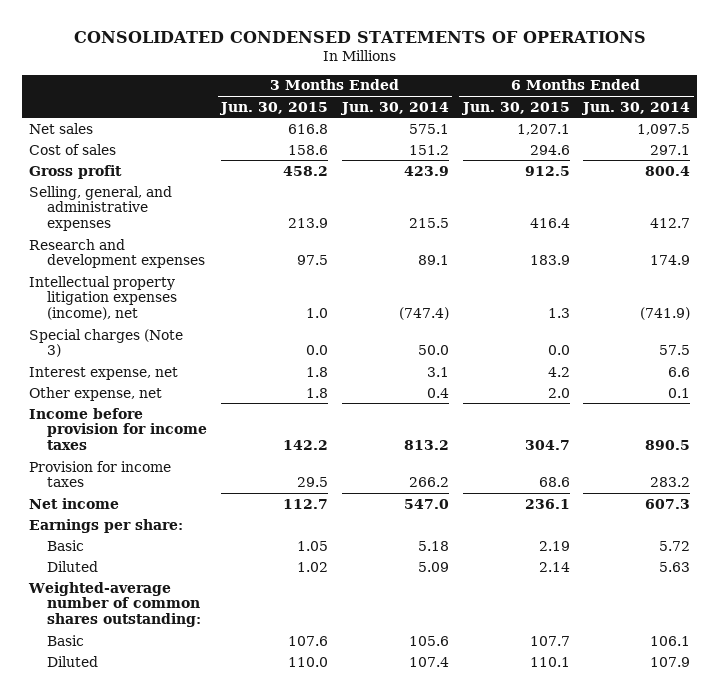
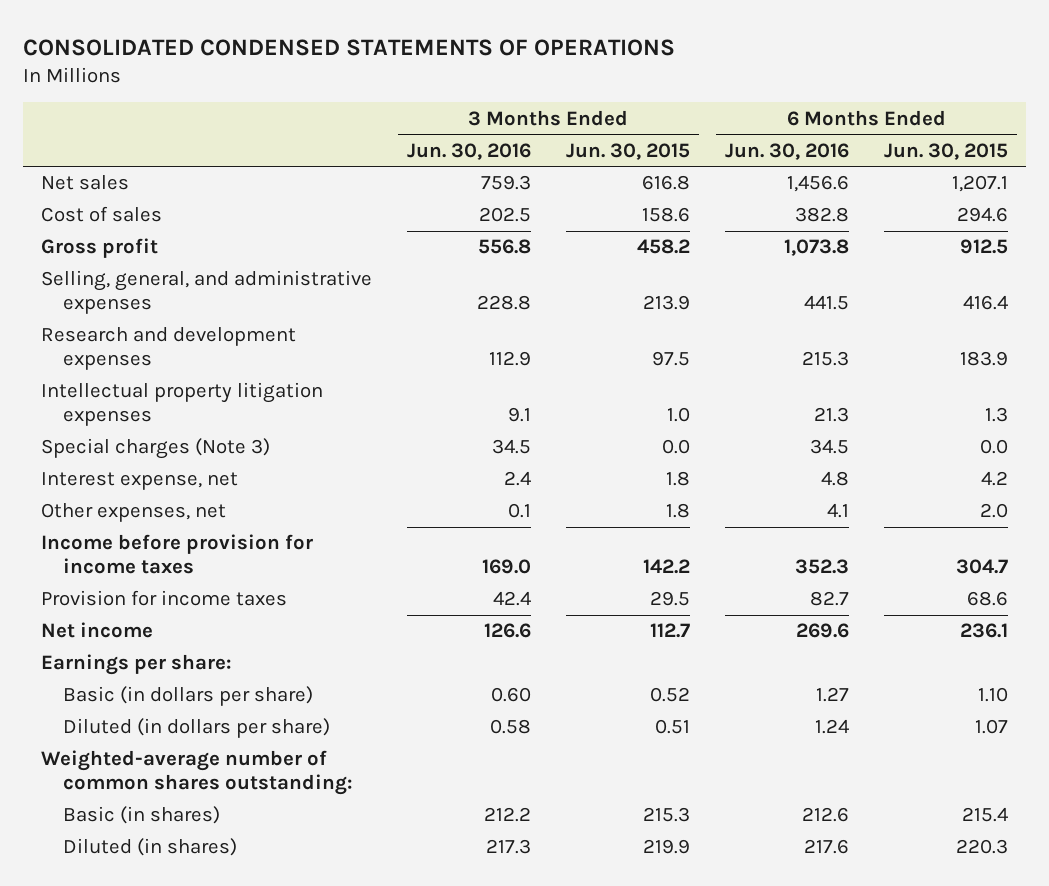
[339,101,449,115] Jun. 30, 2014 -> none
[581,101,691,115] Jun. 30, 2014 -> none
none -> [406,142,531,160] Jun. 30, 2016
none -> [725,142,850,160] Jun. 30, 2016
[28,275,178,321] Intellectual property litigation expenses (income), net -> [40,382,323,427] Intellectual property litigation expenses
[28,386,162,401] Other expense, net -> [40,503,226,523] Other expenses, net
[47,539,85,551] Basic -> [63,686,314,707] Basic (in dollars per share)
[297,540,329,551] 1.05 -> [649,687,690,703] 0.52
[538,540,570,551] 2.19 -> [978,687,1009,703] 1.10
[47,560,99,572] Diluted -> [63,718,331,739] Diluted (in dollars per share)
[297,561,329,572] 1.02 -> [654,719,690,735] 0.51
[538,561,570,572] 2.14 -> [975,719,1009,735] 1.07
[47,634,85,646] Basic -> [63,806,221,825] Basic (in shares)
[288,635,329,646] 107.6 -> [642,807,690,823] 215.3
[529,635,570,646] 107.7 -> [962,807,1009,823] 215.4
[47,655,99,667] Diluted -> [63,838,238,857] Diluted (in shares)
[288,656,329,667] 110.0 -> [642,839,690,855] 219.9
[529,656,570,667] 110.1 -> [956,839,1009,855] 220.3

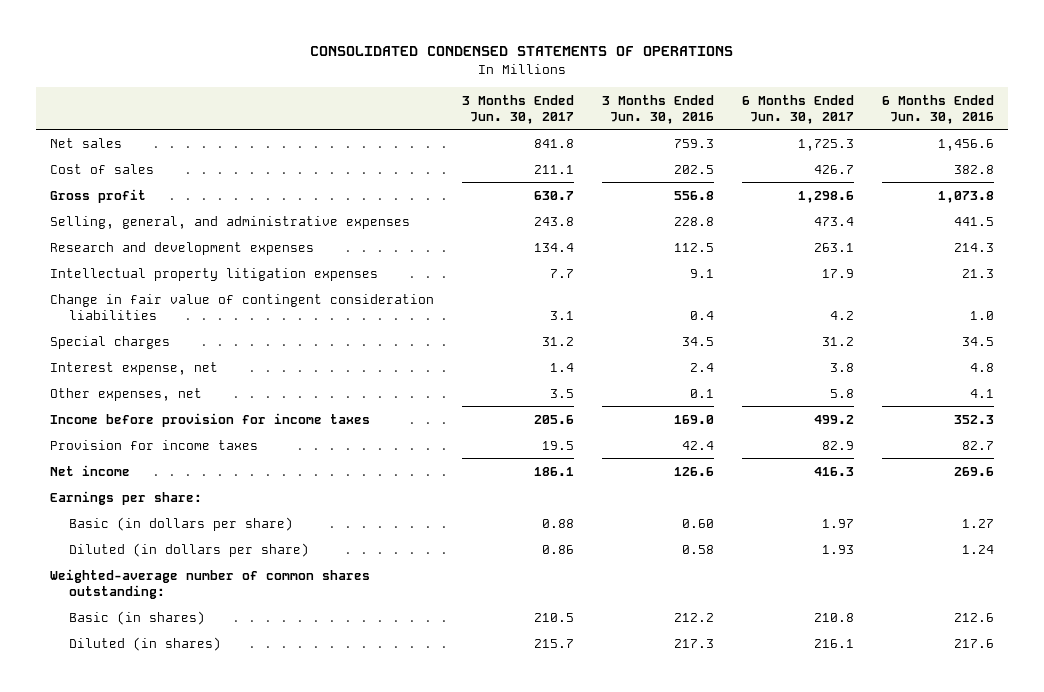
[565,142,690,160] Jun. 30, 2015 -> none
[884,142,1009,160] Jun. 30, 2015 -> none
none -> [461,94,574,124] 3 Months Ended Jun. 30, 2017
none -> [742,94,855,124] 6 Months Ended Jun. 30, 2017
[488,351,531,367] 112.9 -> [673,242,714,252] 112.5
[802,351,850,367] 215.3 -> [954,242,995,252] 214.3
none -> [49,293,434,320] Change in fair value of contingent consideration liabilities
[40,438,270,460] Special charges (Note 3) -> [49,335,170,349] Special charges

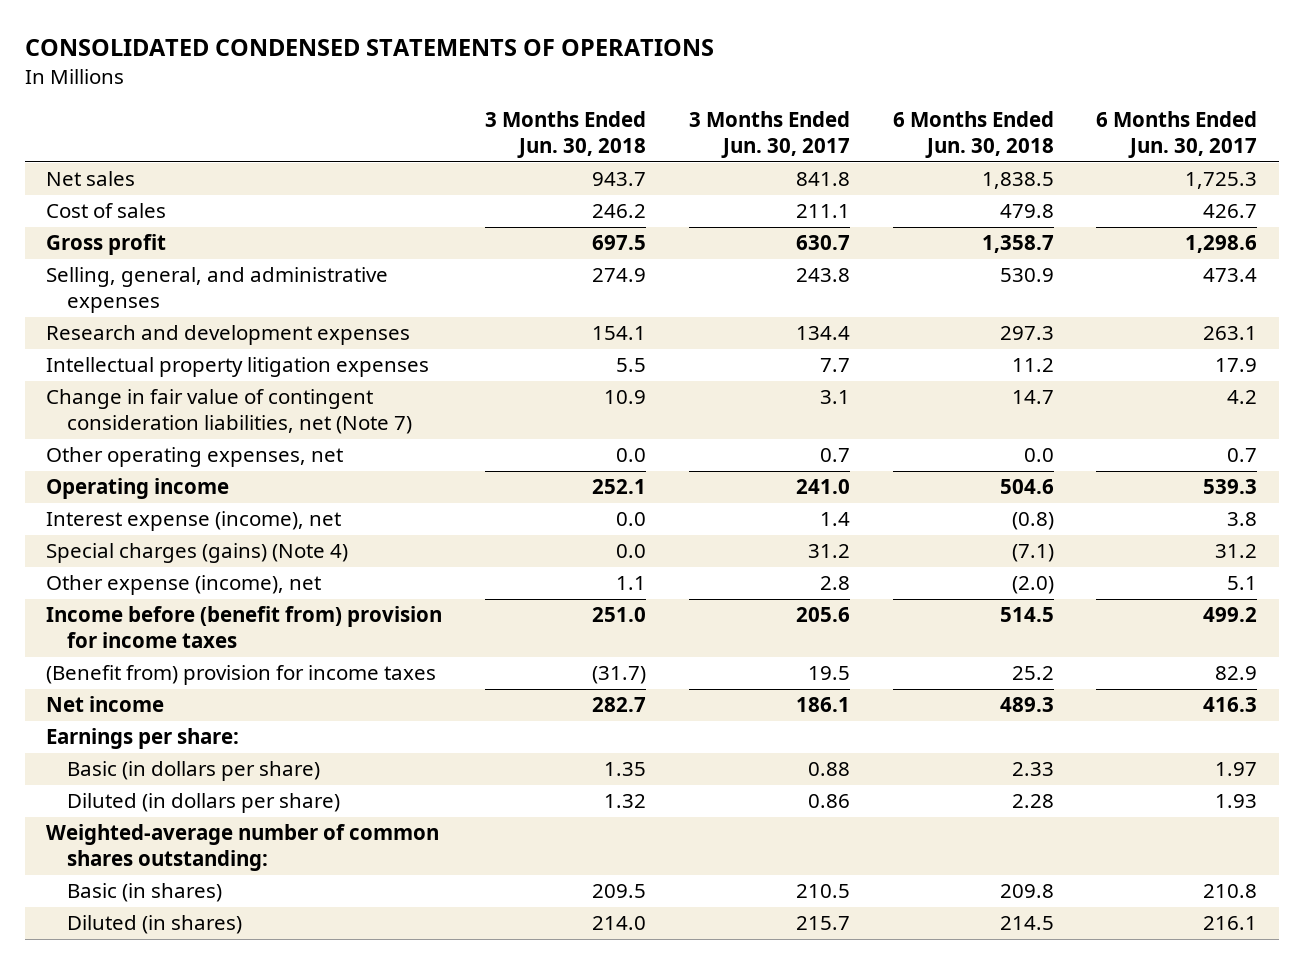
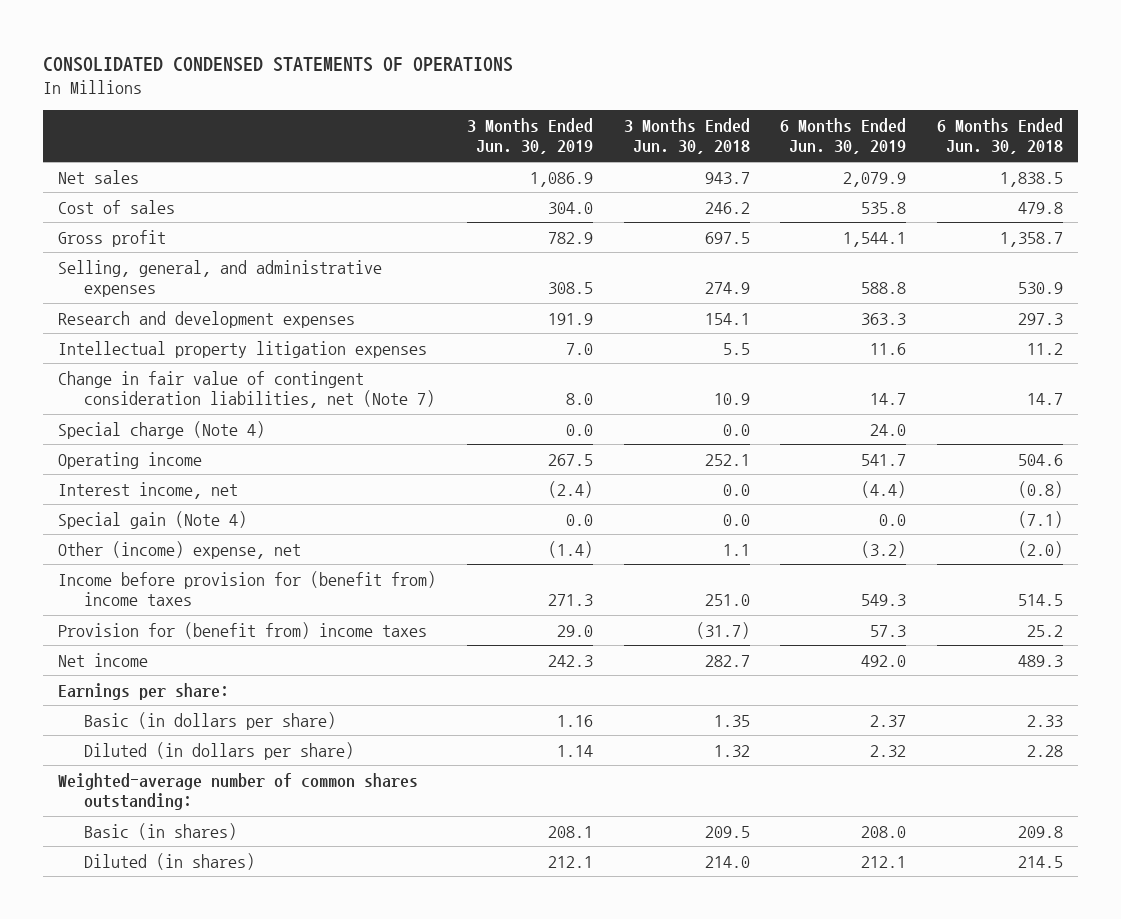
[688,111,850,159] 3 Months Ended Jun. 30, 2017 -> none
[1096,111,1258,159] 6 Months Ended Jun. 30, 2017 -> none
none -> [466,118,593,155] 3 Months Ended Jun. 30, 2019
none -> [780,118,907,155] 6 Months Ended Jun. 30, 2019
[46,447,344,468] Other operating expenses, net -> none
none -> [58,420,266,439] Special charge (Note 4)
[46,511,342,532] Interest expense (income), net -> [58,481,239,499] Interest income, net
[46,543,349,564] Special charges (gains) (Note 4) -> [58,510,248,529] Special gain (Note 4)
[46,575,322,596] Other expense (income), net -> [58,540,302,559] Other (income) expense, net
[46,606,443,649] Income before (benefit from) provision for income taxes -> [58,570,437,607] Income before provision for (benefit from) income taxes
[46,665,437,686] (Benefit from) provision for income taxes -> [58,621,428,639] Provision for (benefit from) income taxes

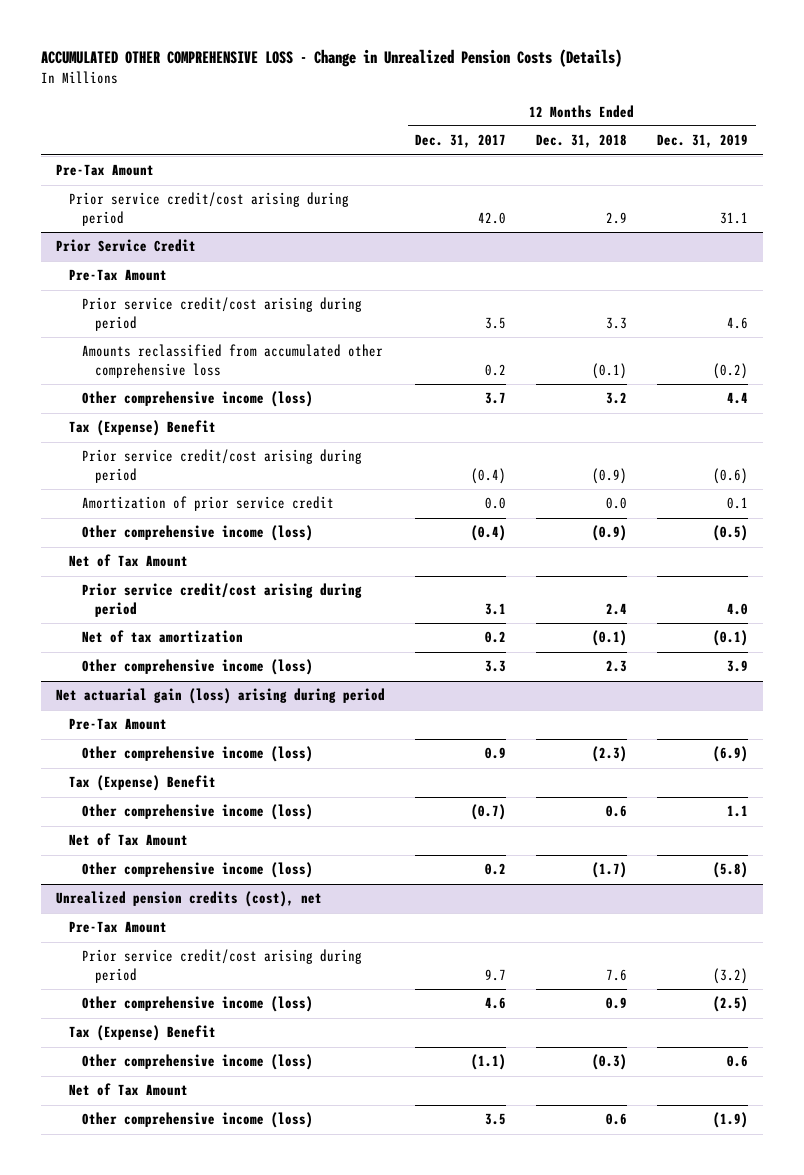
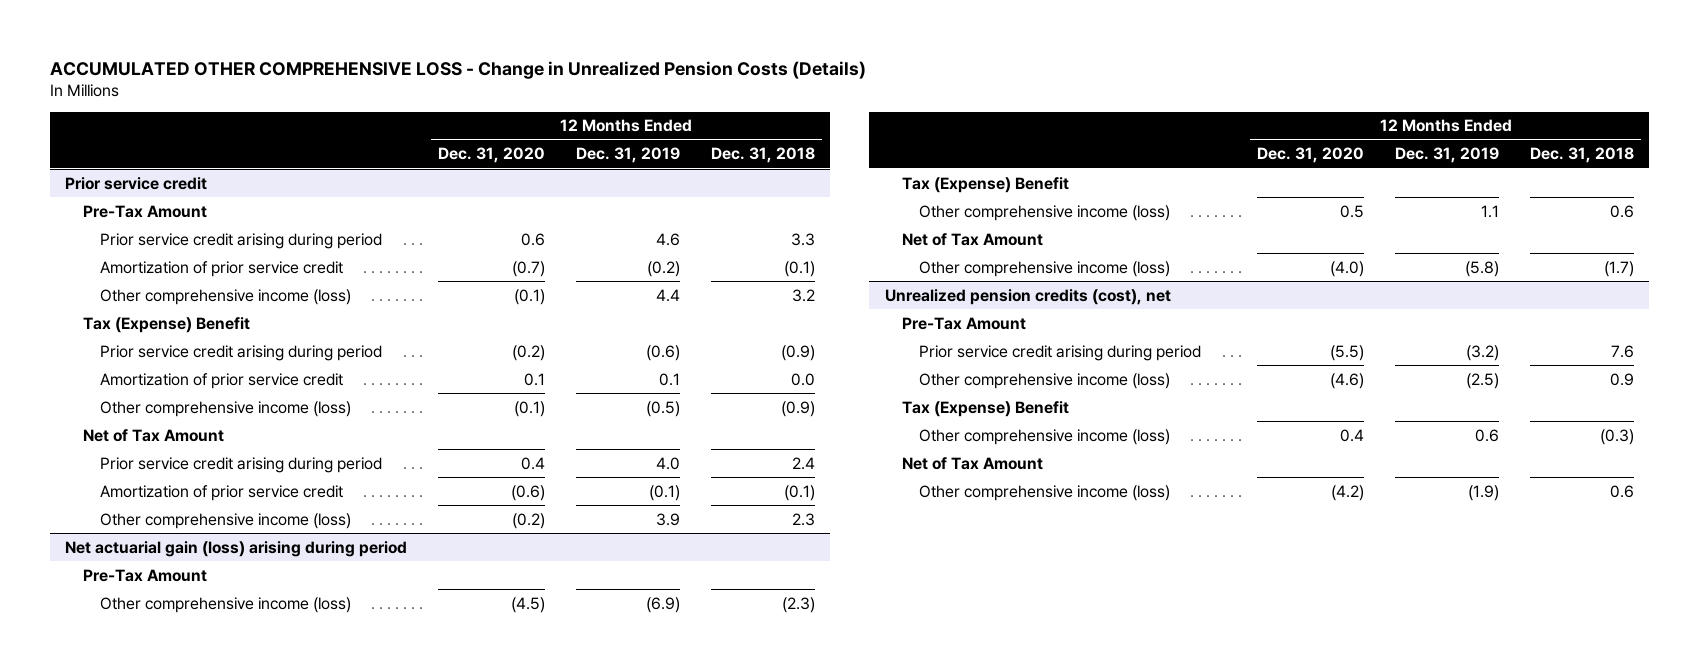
[415,134,507,149] Dec. 31, 2017 -> none
none -> [438,147,546,164] Dec. 31, 2020
[56,164,155,177] Pre-Tax Amount -> none
[69,192,350,227] Prior service credit/cost arising during period -> none
[56,239,197,253] Prior Service Credit -> [65,176,208,190] Prior service credit
[82,297,363,332] Prior service credit/cost arising during period -> [100,232,383,249] Prior service credit arising during period
[82,344,384,379] Amounts reclassified from accumulated other comprehensive loss -> [100,260,344,277] Amortization of prior service credit
[82,449,363,484] Prior service credit/cost arising during period -> [100,344,383,361] Prior service credit arising during period
[82,583,363,618] Prior service credit/cost arising during period -> [100,456,383,473] Prior service credit arising during period
[82,630,244,644] Net of tax amortization -> [100,484,344,501] Amortization of prior service credit
[82,949,363,984] Prior service credit/cost arising during period -> [919,344,1202,361] Prior service credit arising during period

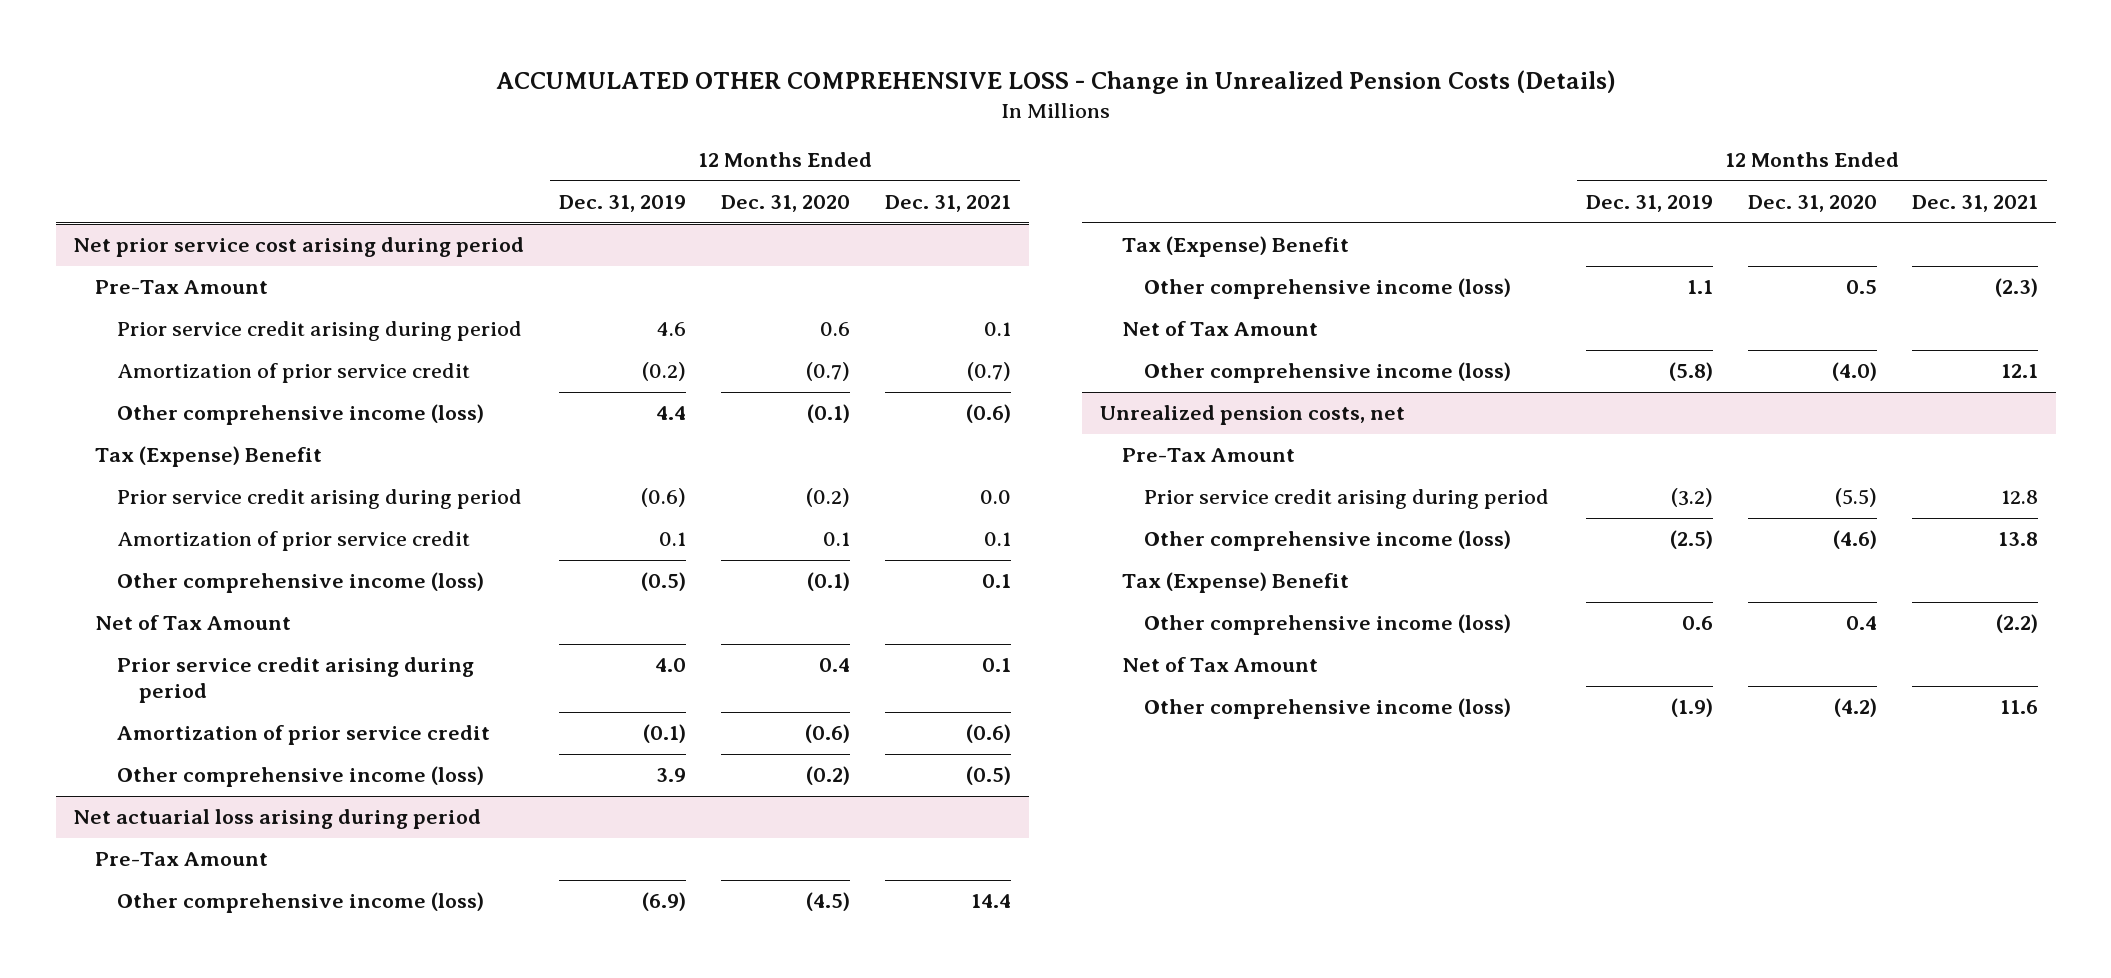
[710,147,815,164] Dec. 31, 2018 -> none
none -> [885,195,1012,213] Dec. 31, 2021
[65,176,208,190] Prior service credit -> [73,237,525,258] Net prior service cost arising during period
[65,540,408,557] Net actuarial gain (loss) arising during period -> [73,809,482,830] Net actuarial loss arising during period
[884,288,1171,305] Unrealized pension credits (cost), net -> [1099,405,1405,426] Unrealized pension costs, net

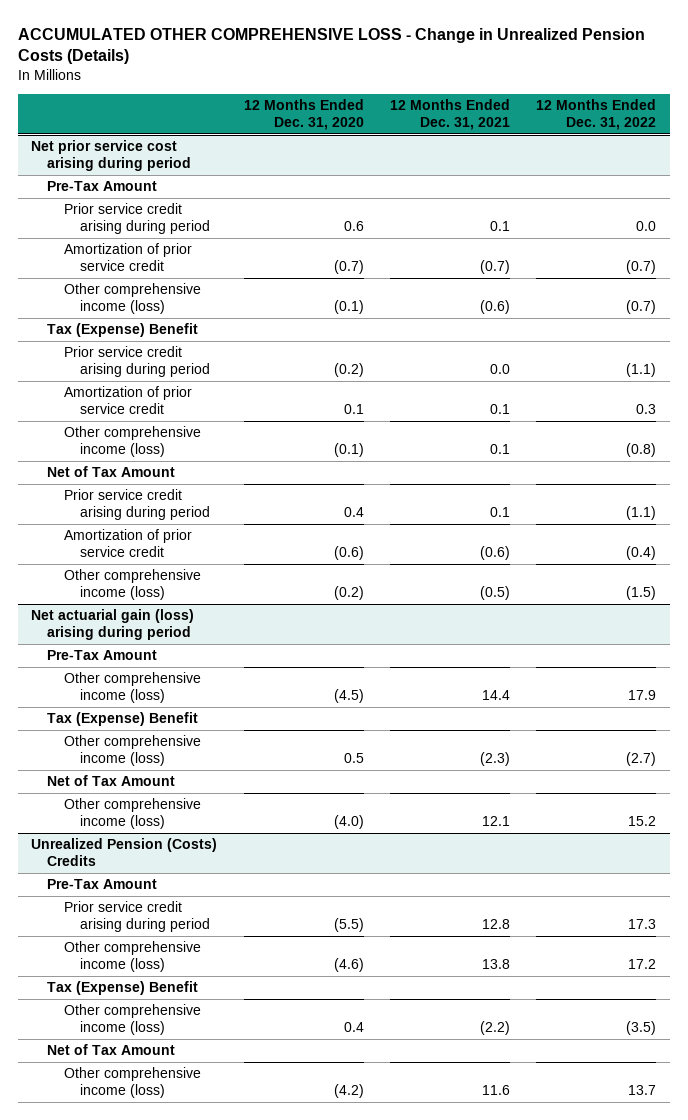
[559,195,687,213] Dec. 31, 2019 -> none
none -> [536,99,657,131] 12 Months Ended Dec. 31, 2022
[73,809,482,830] Net actuarial loss arising during period -> [31,609,195,641] Net actuarial gain (loss) arising during period
[1099,405,1405,426] Unrealized pension costs, net -> [31,838,218,867] Unrealized Pension (Costs) Credits

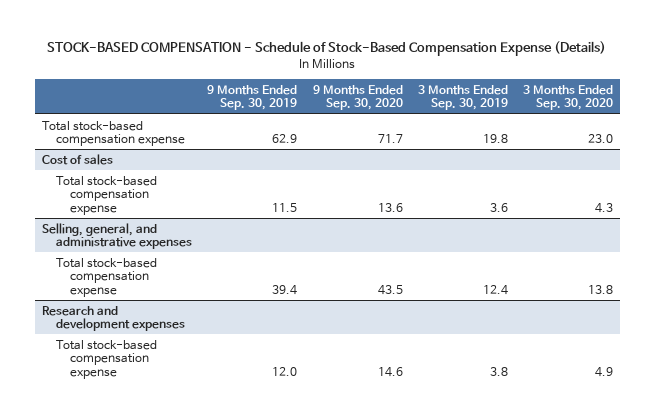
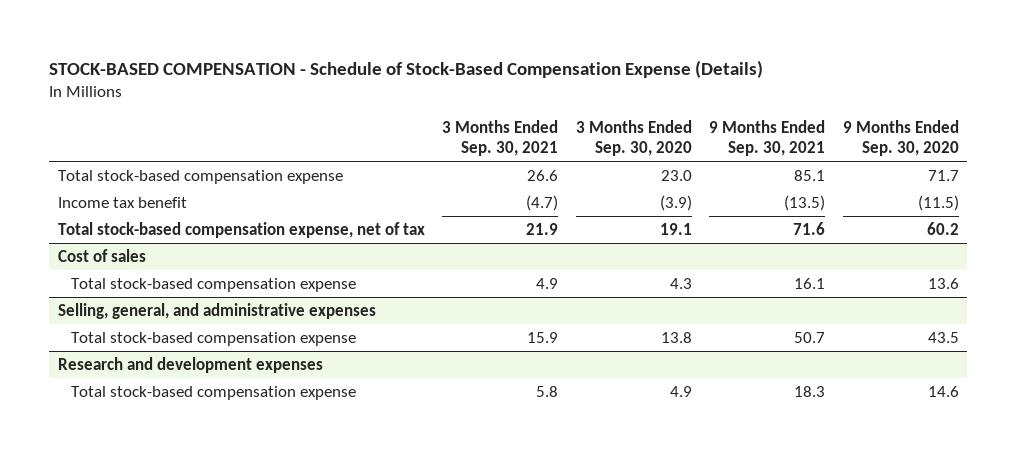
[207,84,298,111] 9 Months Ended Sep. 30, 2019 -> none
[417,84,508,111] 3 Months Ended Sep. 30, 2019 -> none
none -> [442,120,559,156] 3 Months Ended Sep. 30, 2021
none -> [709,120,826,156] 9 Months Ended Sep. 30, 2021
none -> [58,197,188,209] Income tax benefit
none -> [58,222,426,239] Total stock-based compensation expense, net of tax

